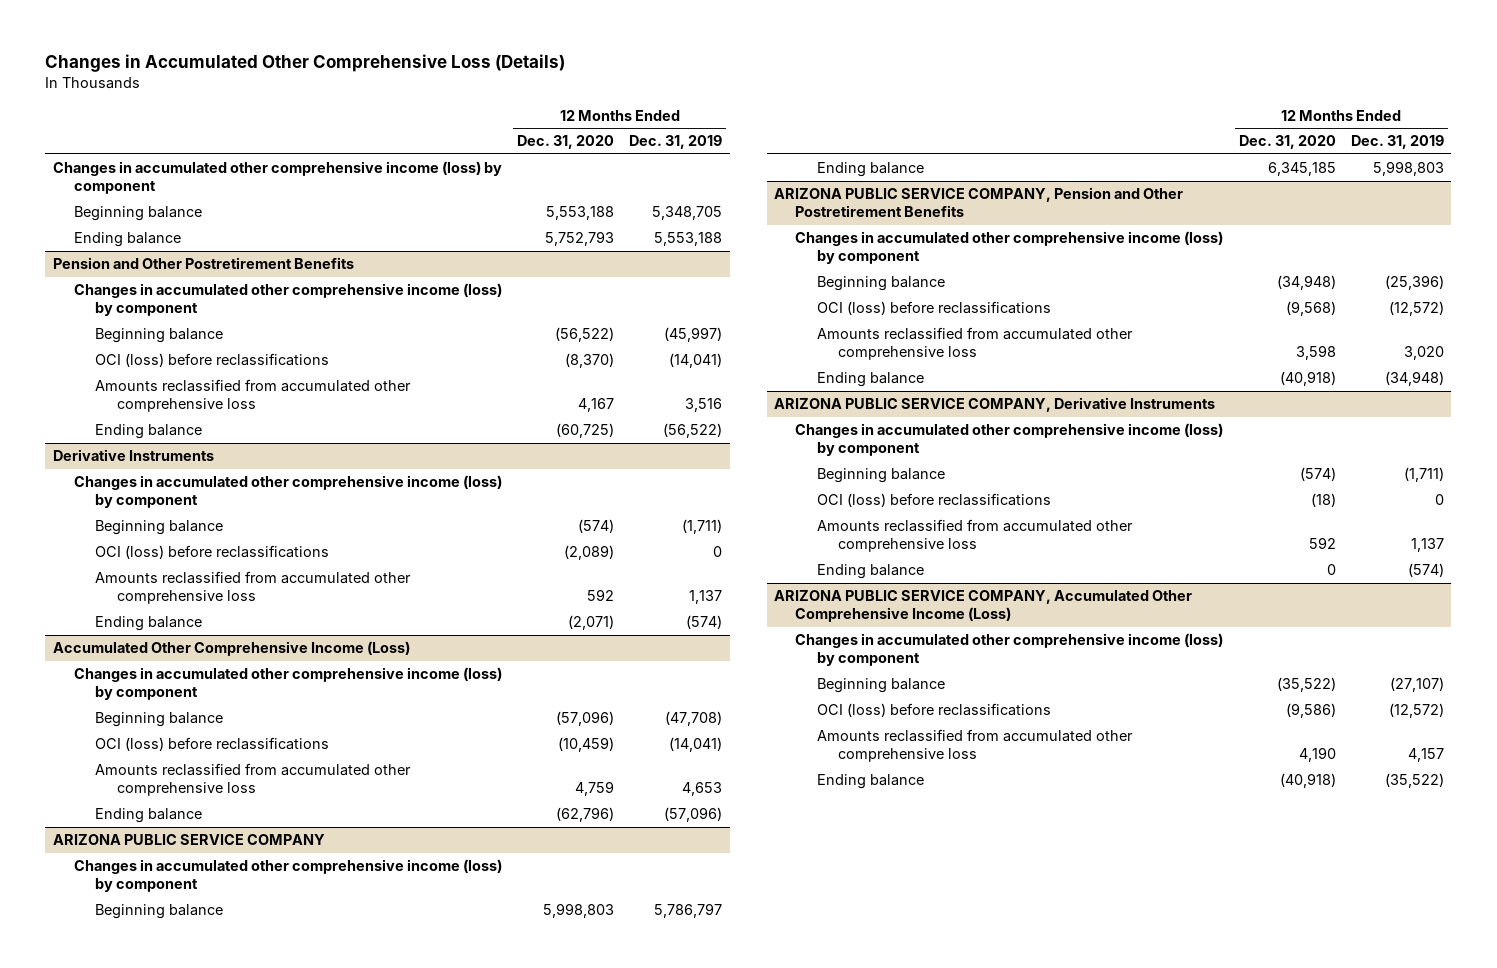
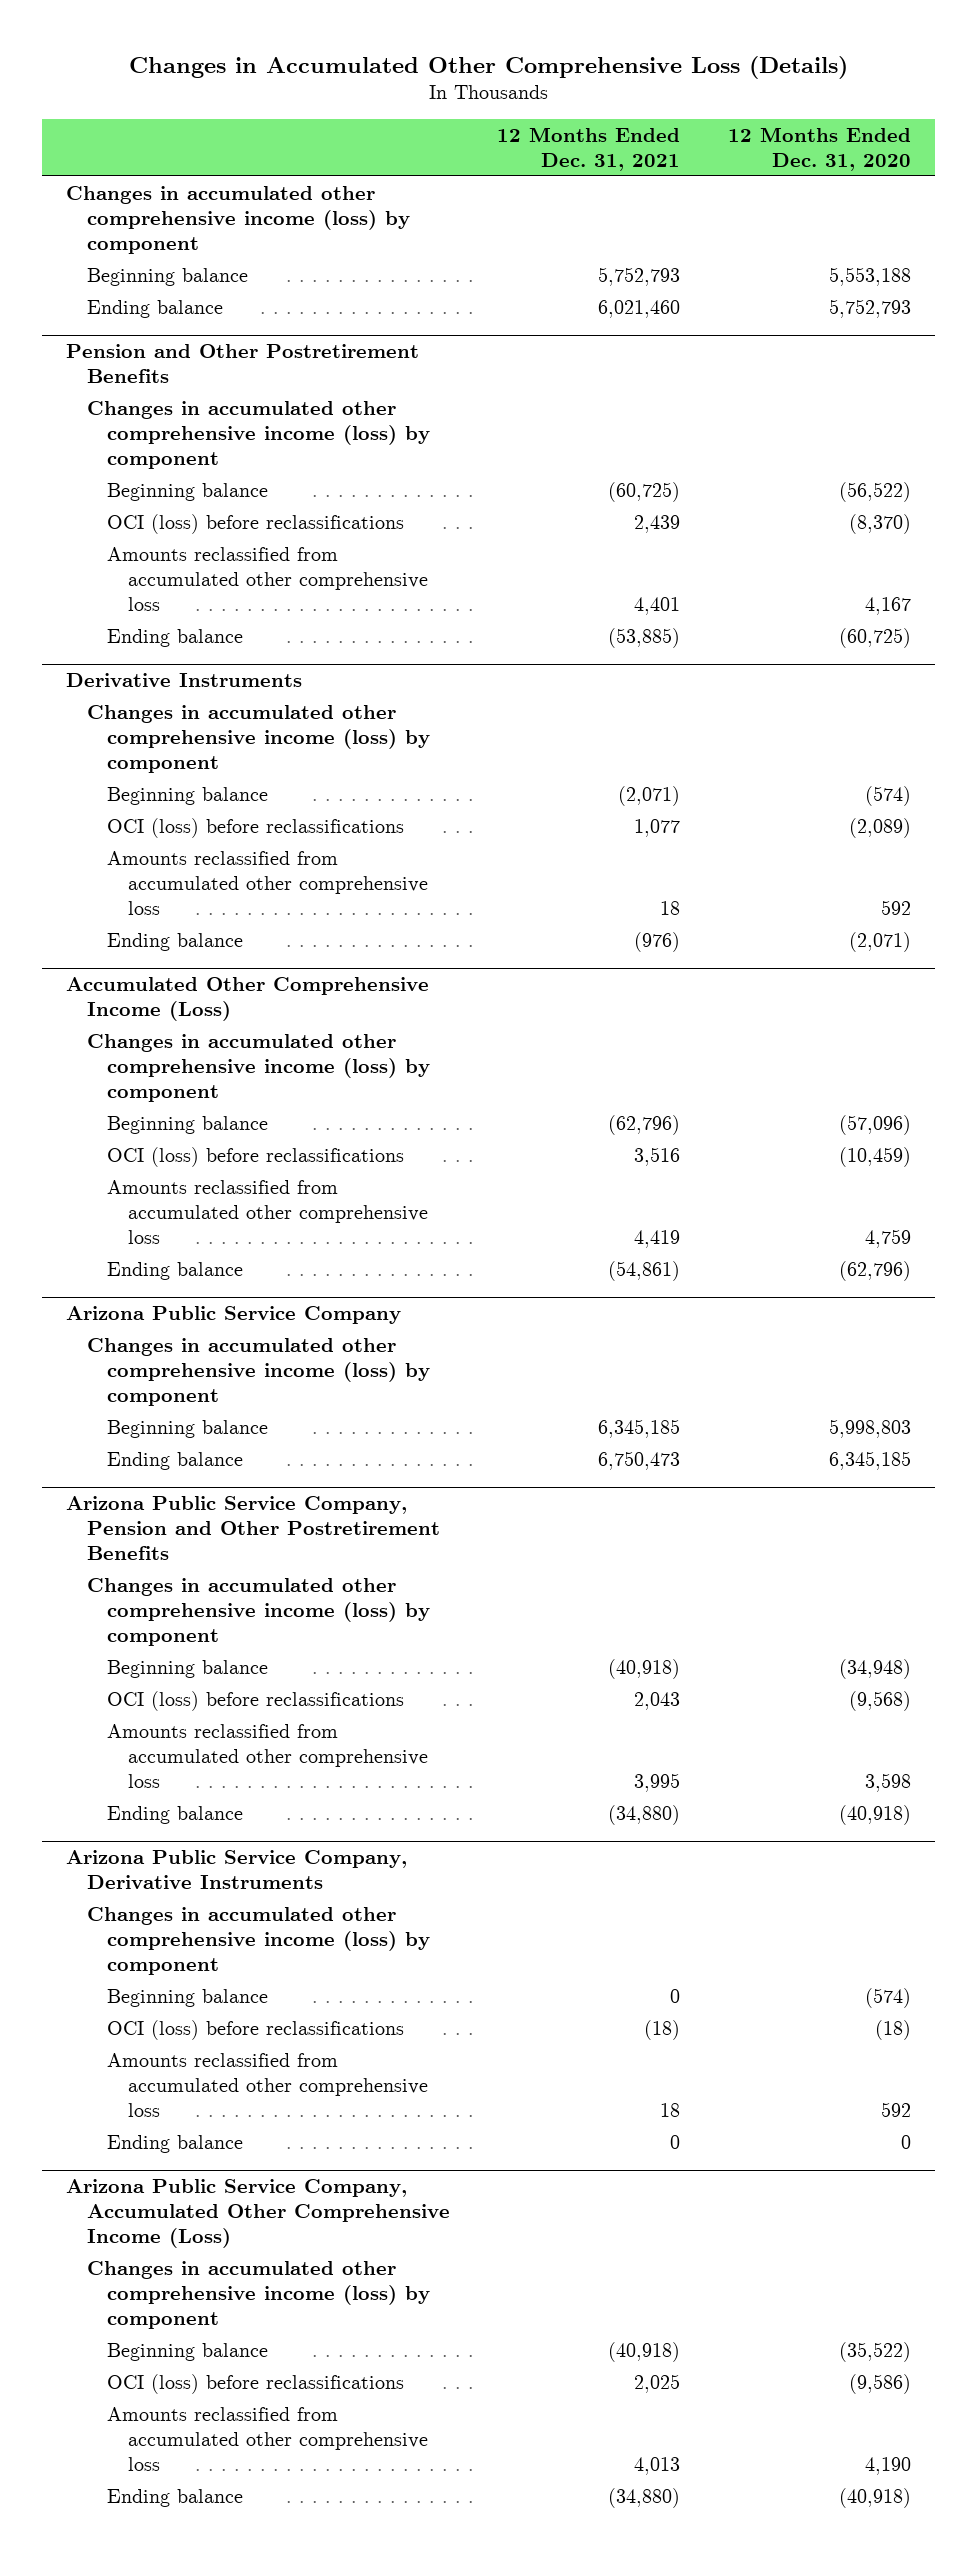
[629,135,723,150] Dec. 31, 2019 -> none
none -> [497,126,681,171] 12 Months Ended Dec. 31, 2021
[52,834,325,846] ARIZONA PUBLIC SERVICE COMPANY -> [65,1306,401,1325] Arizona Public Service Company
[774,187,1184,218] ARIZONA PUBLIC SERVICE COMPANY, Pension and Other Postretirement Benefits -> [65,1496,440,1561] Arizona Public Service Company, Pension and Other Postretirement Benefits
[774,397,1216,413] ARIZONA PUBLIC SERVICE COMPANY, Derivative Instruments -> [65,1850,407,1890] Arizona Public Service Company, Derivative Instruments
[774,590,1193,623] ARIZONA PUBLIC SERVICE COMPANY, Accumulated Other Comprehensive Income (Loss) -> [65,2179,450,2249] Arizona Public Service Company, Accumulated Other Comprehensive Income (Loss)

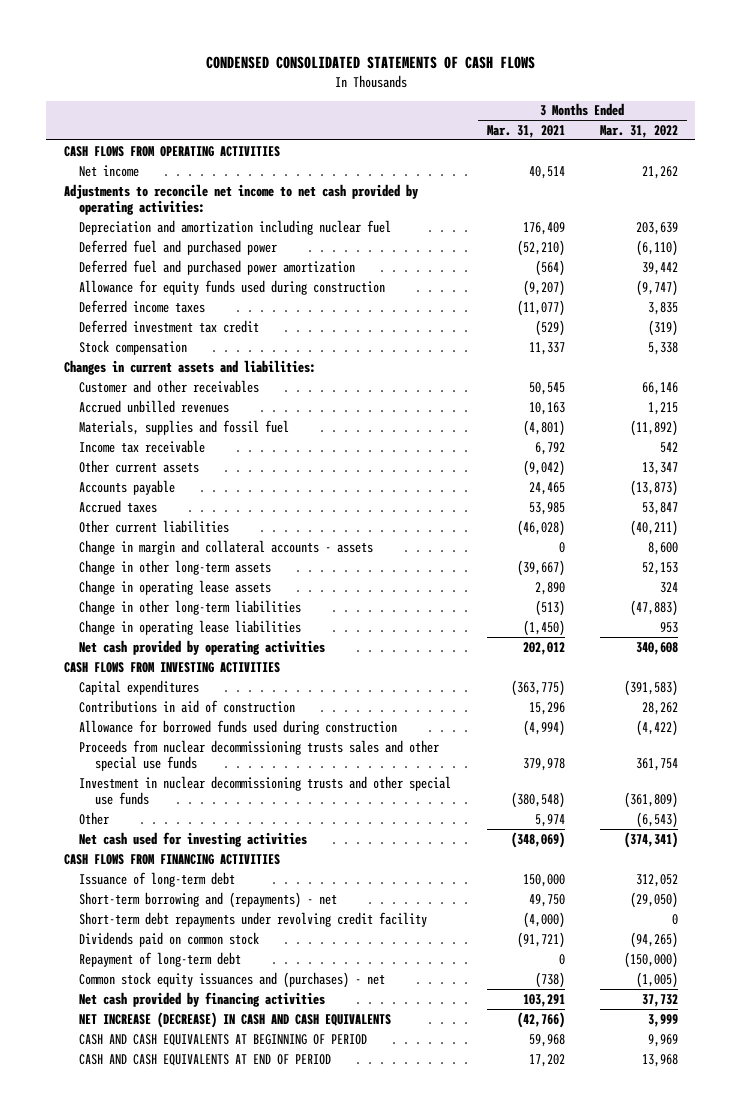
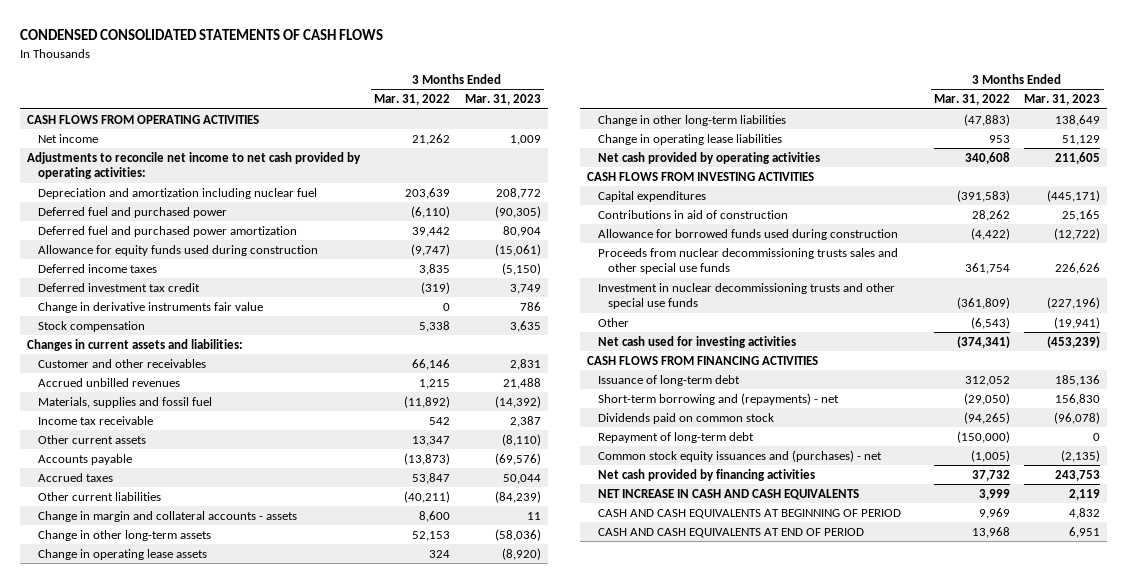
[486,124,565,138] Mar. 31, 2021 -> none
none -> [464,94,541,106] Mar. 31, 2023
none -> [37,301,263,313] Change in derivative instruments fair value
[79,911,428,927] Short-term debt repayments under revolving credit facility -> none
[79,1011,392,1028] NET INCREASE (DECREASE) IN CASH AND CASH EQUIVALENTS -> [597,488,859,500] NET INCREASE IN CASH AND CASH EQUIVALENTS

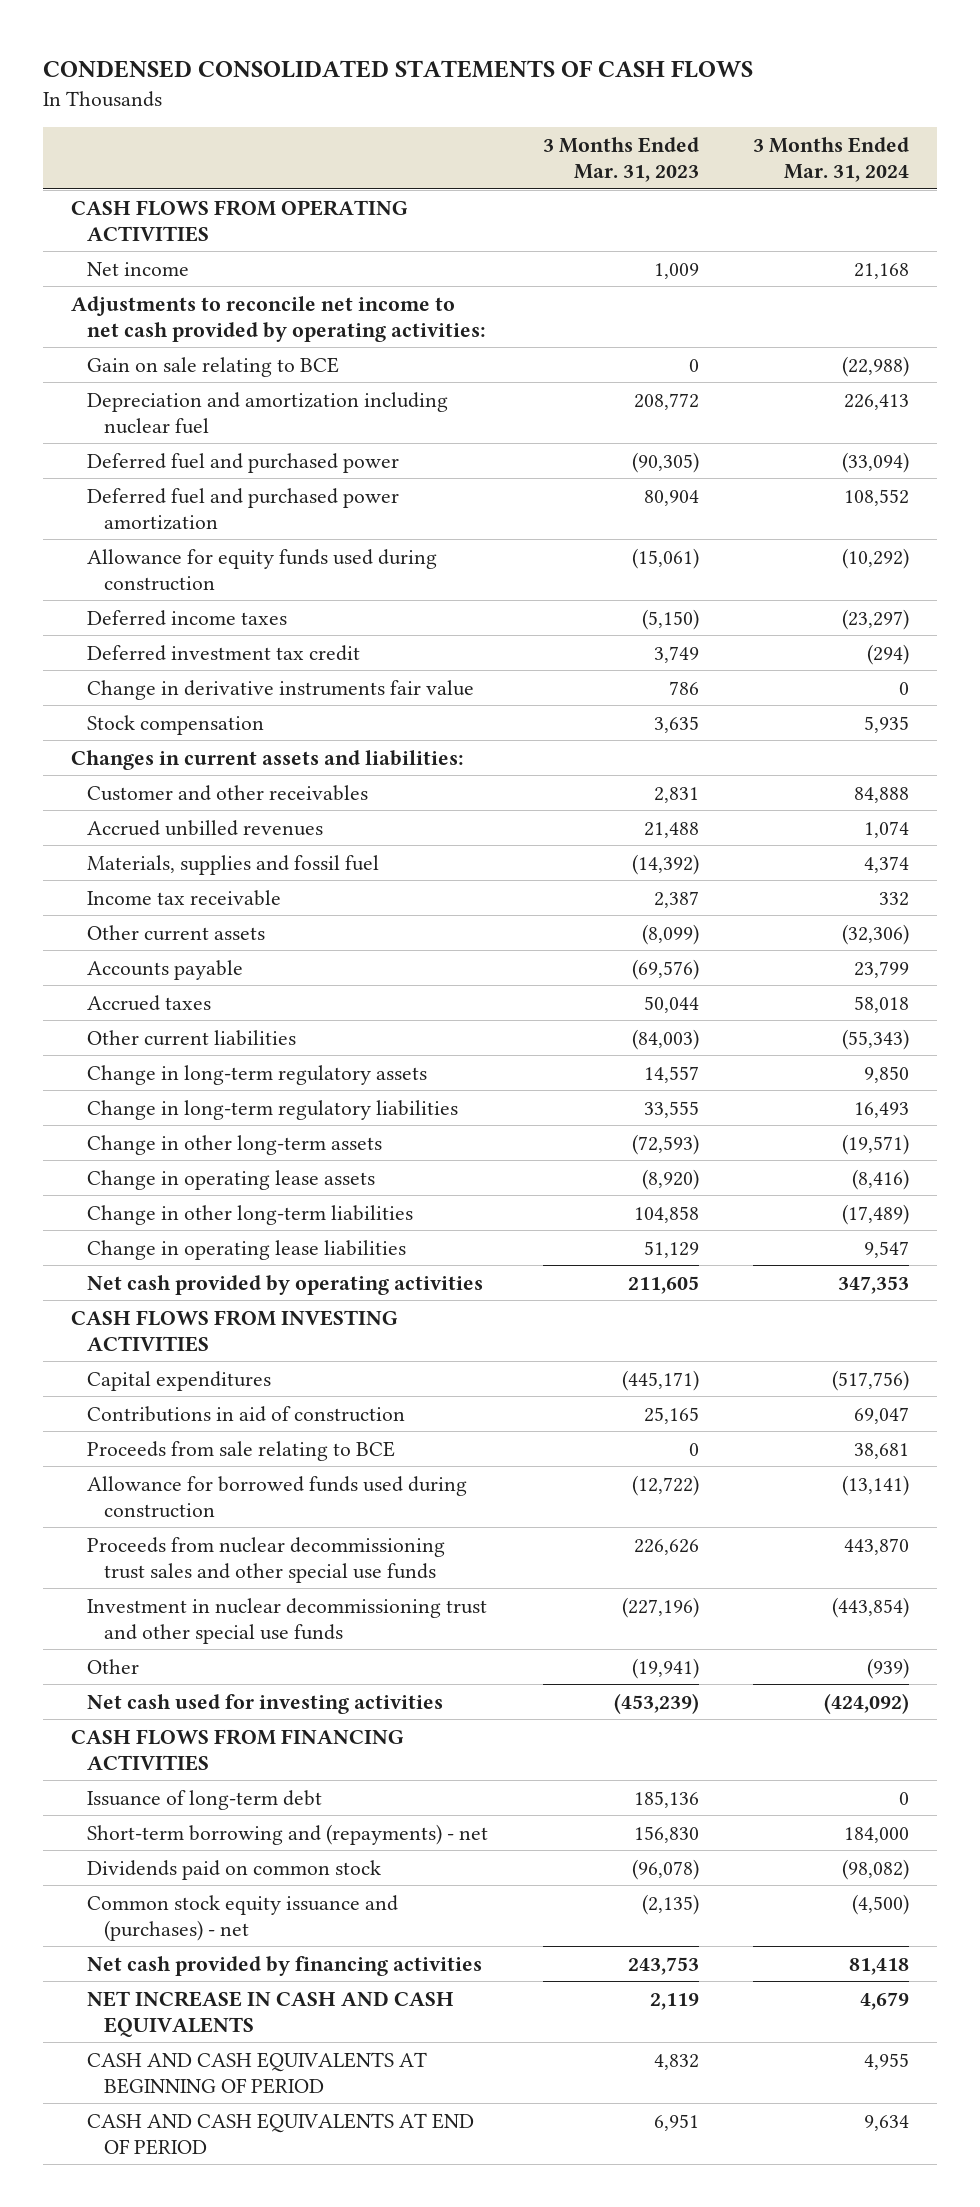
[374,94,451,106] Mar. 31, 2022 -> none
none -> [753,136,910,182] 3 Months Ended Mar. 31, 2024
none -> [87,356,340,377] Gain on sale relating to BCE
[501,433,541,446] (8,110) -> [641,923,699,945] (8,099)
[37,510,297,522] Change in margin and collateral accounts - assets -> none
[494,490,541,503] (84,239) -> [631,1028,699,1050] (84,003)
none -> [87,1064,428,1085] Change in long-term regulatory assets
none -> [87,1099,459,1120] Change in long-term regulatory liabilities
[494,528,541,541] (58,036) -> [631,1133,699,1155] (72,593)
[1055,114,1101,126] 138,649 -> [633,1205,699,1223] 104,858
none -> [87,1440,396,1461] Proceeds from sale relating to BCE
[597,247,898,275] Proceeds from nuclear decommissioning trusts sales and other special use funds -> [87,1536,446,1583] Proceeds from nuclear decommissioning trust sales and other special use funds
[597,282,895,310] Investment in nuclear decommissioning trusts and other special use funds -> [87,1597,488,1644] Investment in nuclear decommissioning trust and other special use funds
[597,431,754,443] Repayment of long-term debt -> none
[597,449,882,462] Common stock equity issuances and (purchases) - net -> [87,1894,399,1941] Common stock equity issuance and (purchases) - net

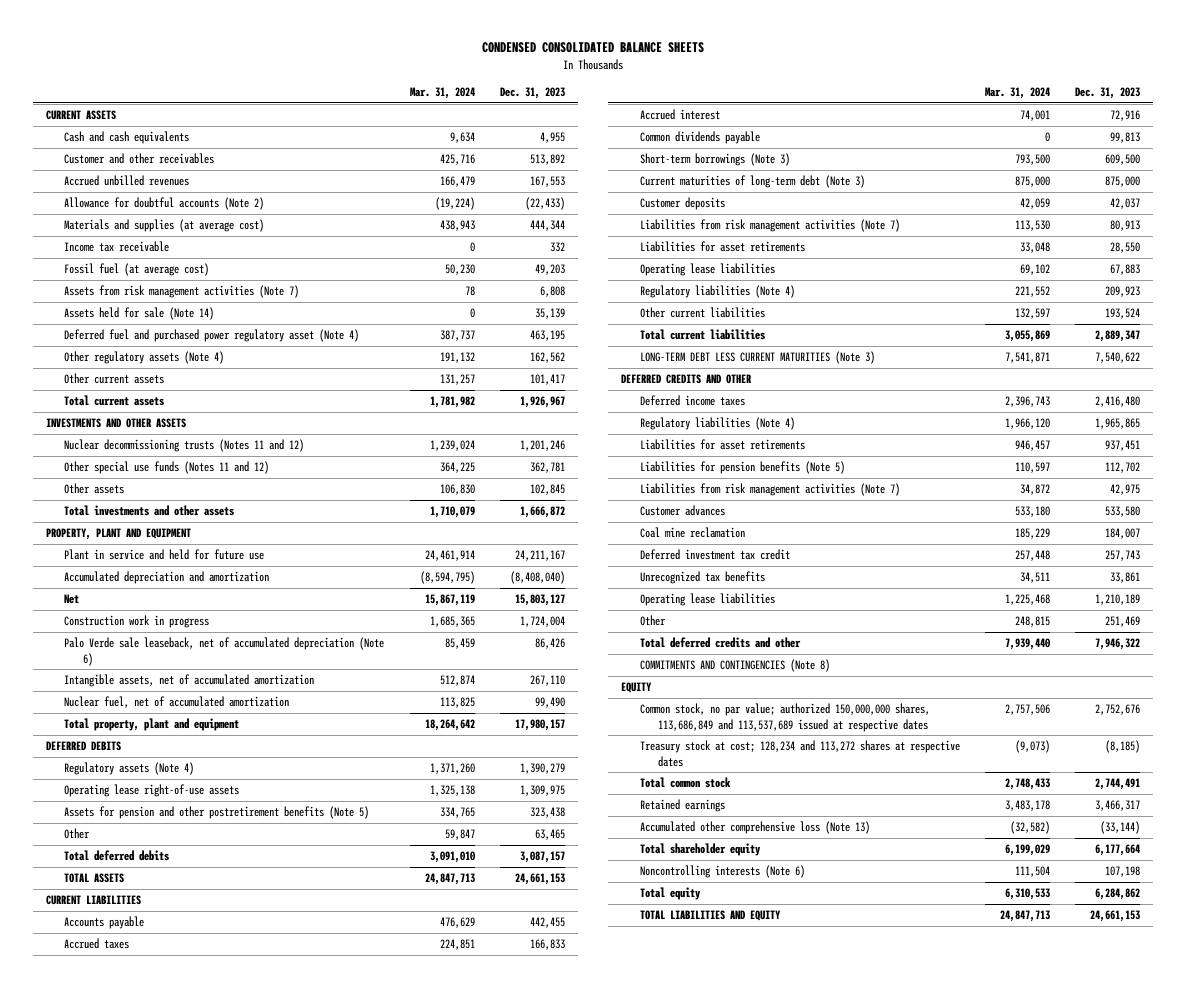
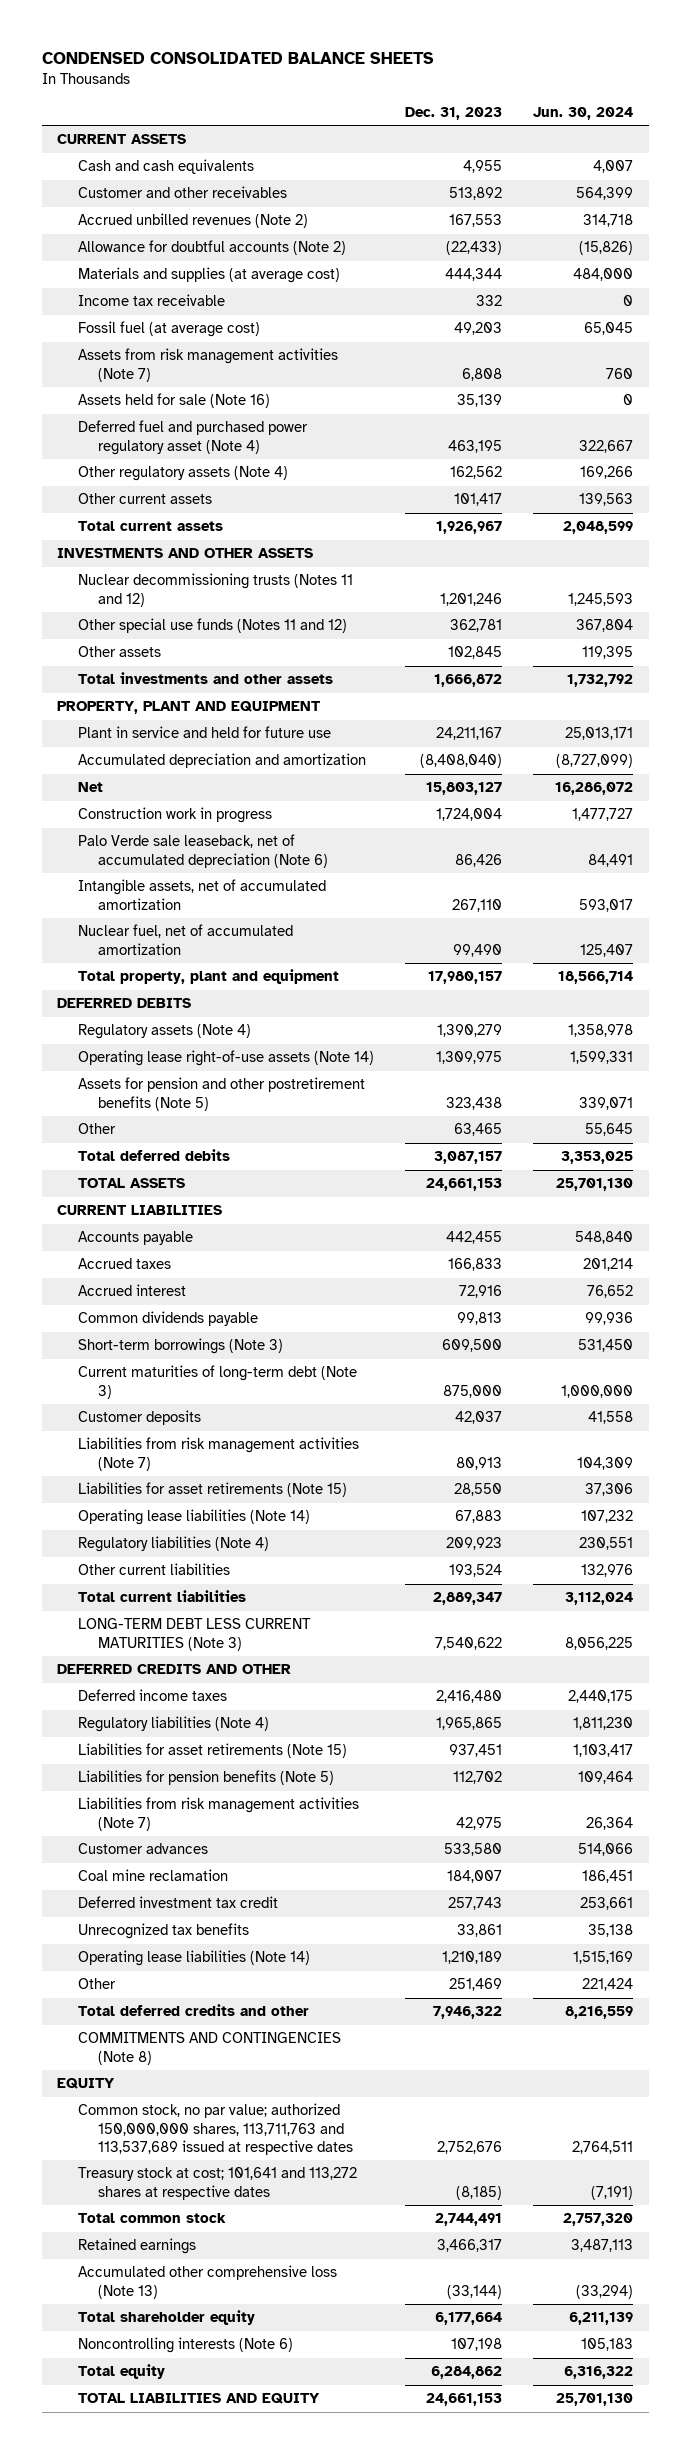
[409,87,475,100] Mar. 31, 2024 -> none
none -> [533,106,634,120] Jun. 30, 2024
[64,175,190,187] Accrued unbilled revenues -> [77,213,308,229] Accrued unbilled revenues (Note 2)
[64,307,215,321] Assets held for sale (Note 14) -> [77,393,270,409] Assets held for sale (Note 16)
[64,784,240,798] Operating lease right-of-use assets -> [77,1050,374,1067] Operating lease right-of-use assets (Note 14)
[639,241,805,253] Liabilities for asset retirements -> [77,1482,347,1498] Liabilities for asset retirements (Note 15)
[639,263,775,277] Operating lease liabilities -> [77,1509,310,1526] Operating lease liabilities (Note 14)
[639,439,805,451] Liabilities for asset retirements -> [77,1743,347,1759] Liabilities for asset retirements (Note 15)
[639,593,775,607] Operating lease liabilities -> [77,1950,310,1967] Operating lease liabilities (Note 14)
[639,703,930,732] Common stock, no par value; authorized 150,000,000 shares, 113,686,849 and 113,537,689 issued at respective dates -> [77,2103,354,2155] Common stock, no par value; authorized 150,000,000 shares, 113,711,763 and 113,537,689 issued at respective dates
[639,740,960,767] Treasury stock at cost; 128,234 and 113,272 shares at respective dates -> [77,2167,357,2200] Treasury stock at cost; 101,641 and 113,272 shares at respective dates

